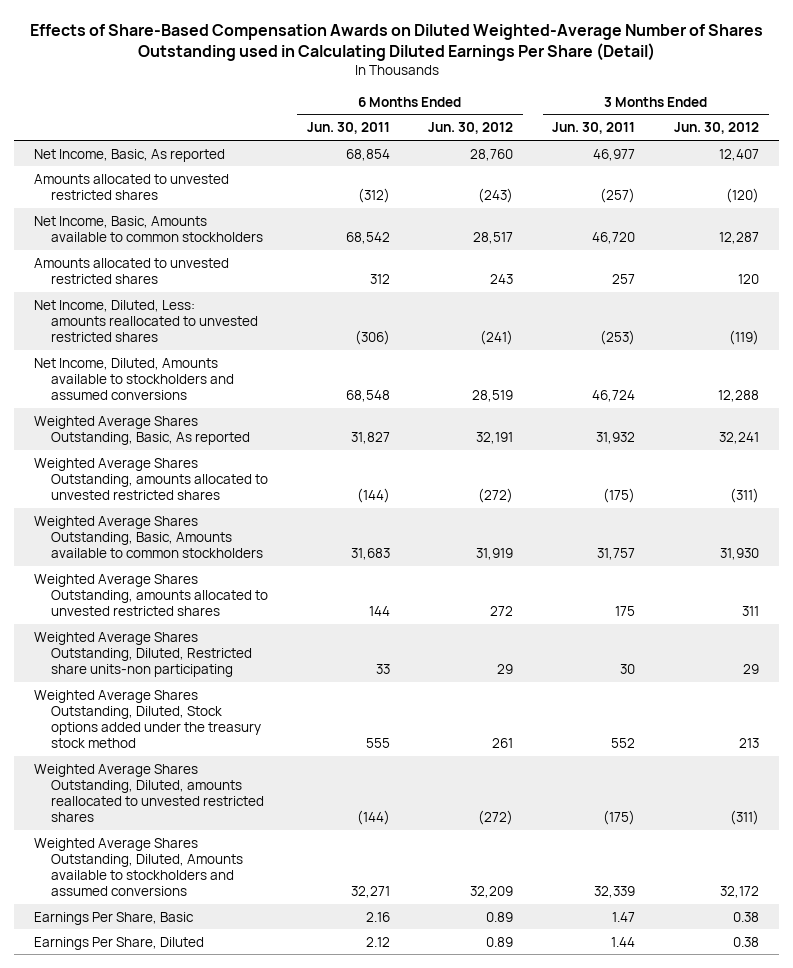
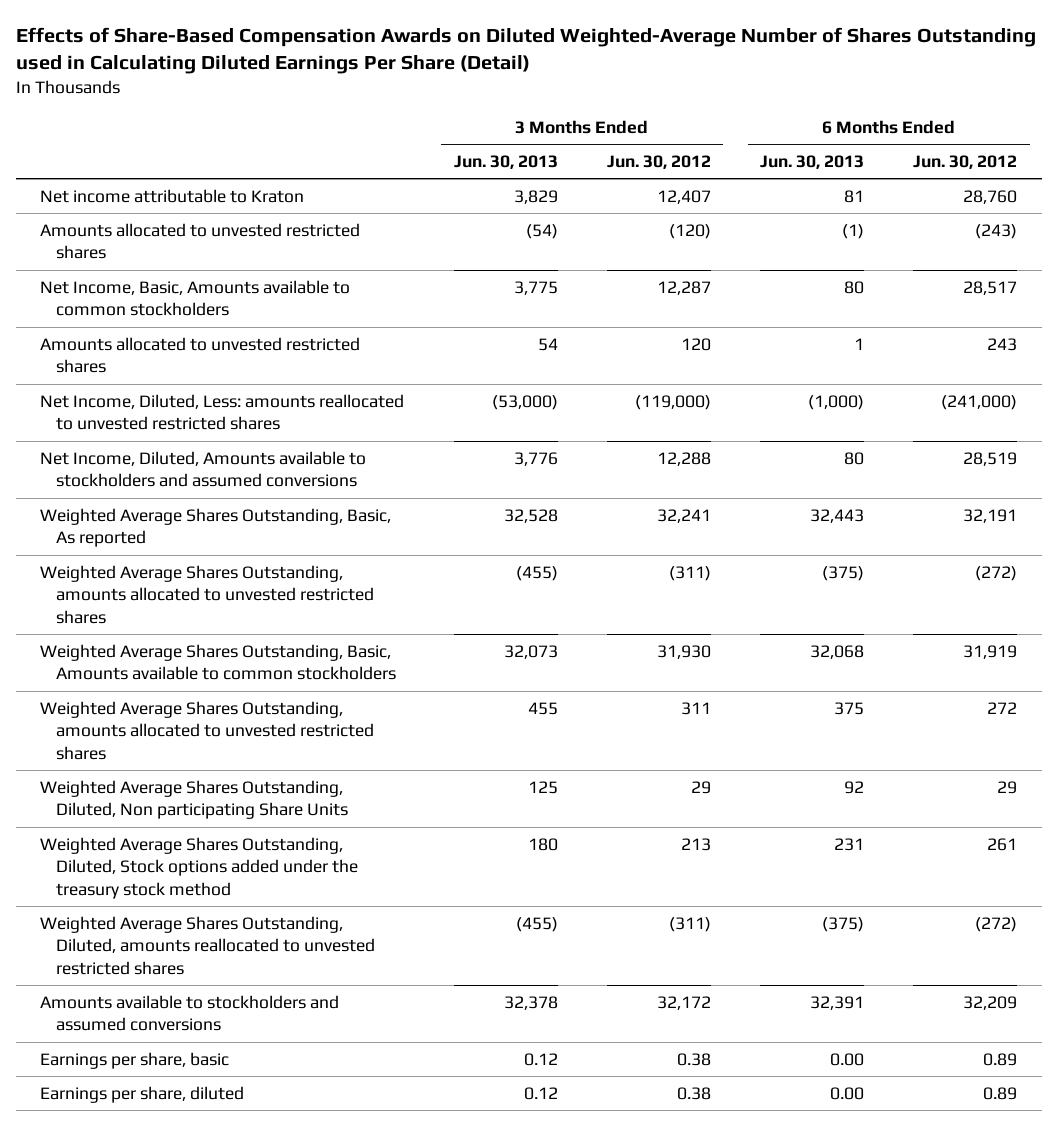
[306,122,390,135] Jun. 30, 2011 -> none
[552,122,636,135] Jun. 30, 2011 -> none
none -> [453,154,558,169] Jun. 30, 2013
none -> [760,154,865,169] Jun. 30, 2013
[33,148,225,162] Net Income, Basic, As reported -> [40,188,305,203] Net income attributable to Kraton
[480,330,514,346] (241) -> [941,394,1018,410] (241,000)
[729,330,760,346] (119) -> [634,394,711,410] (119,000)
[33,631,252,678] Weighted Average Shares Outstanding, Diluted, Restricted share units-non participating -> [40,779,349,820] Weighted Average Shares Outstanding, Diluted, Non participating Share Units
[33,837,243,897] Weighted Average Shares Outstanding, Diluted, Amounts available to stockholders and assumed conversions -> [40,994,340,1032] Amounts available to stockholders and assumed conversions
[33,911,194,925] Earnings Per Share, Basic -> [40,1051,230,1069] Earnings per share, basic
[33,936,204,950] Earnings Per Share, Diluted -> [40,1085,245,1103] Earnings per share, diluted

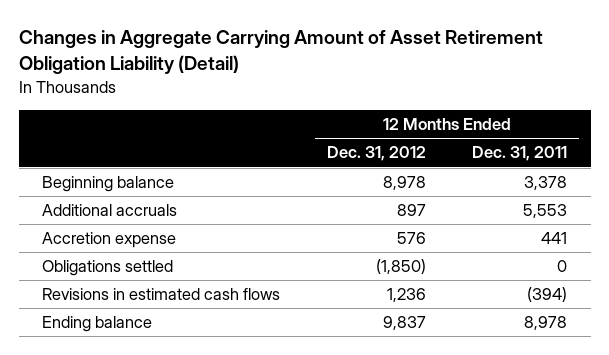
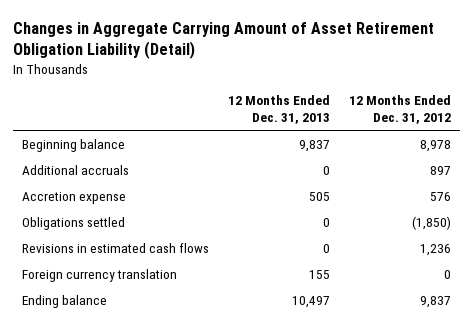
[472,146,568,162] Dec. 31, 2011 -> none
none -> [228,95,331,125] 12 Months Ended Dec. 31, 2013
none -> [22,268,178,282] Foreign currency translation

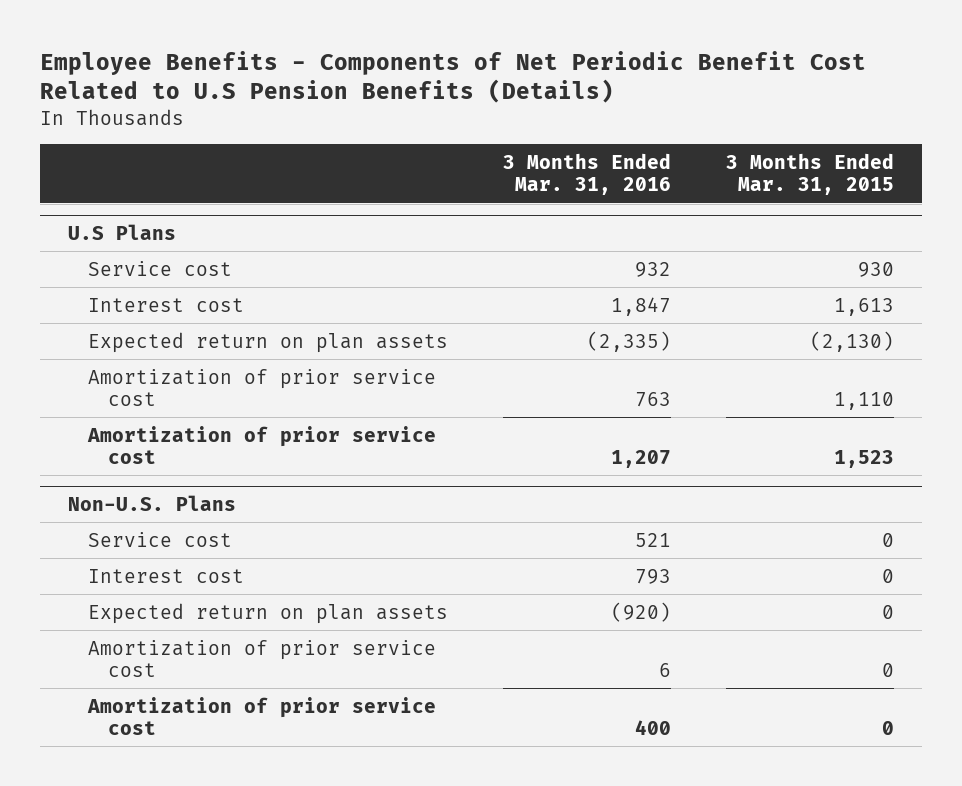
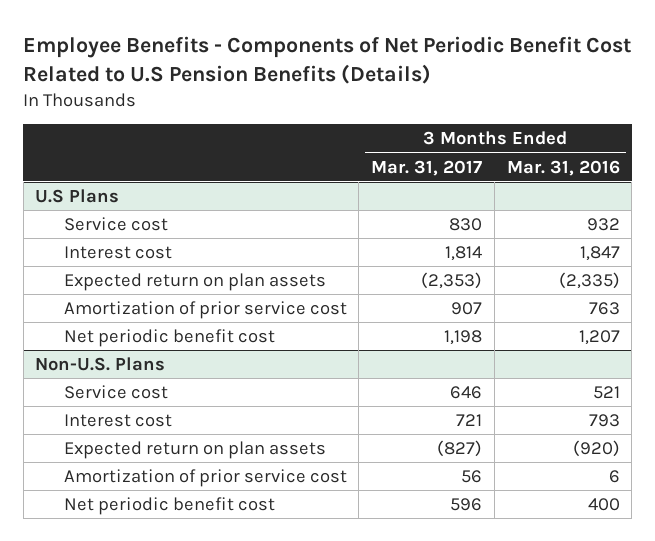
[726,152,895,196] 3 Months Ended Mar. 31, 2015 -> none
none -> [371,159,483,176] Mar. 31, 2017
[86,425,436,465] Amortization of prior service cost -> [63,328,275,347] Net periodic benefit cost
[86,696,436,736] Amortization of prior service cost -> [63,496,275,515] Net periodic benefit cost

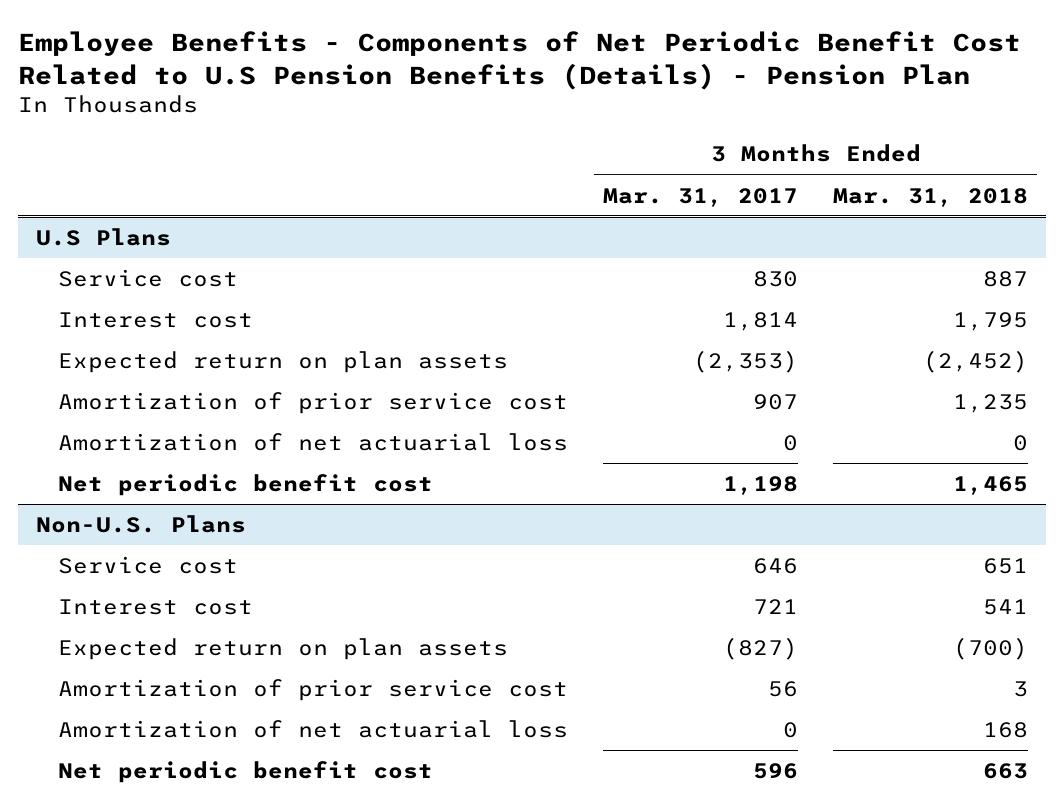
[23,36,632,84] Employee Benefits - Components of Net Periodic Benefit Cost Related to U.S Pension Benefits (Details) -> [18,30,1022,90] Employee Benefits - Components of Net Periodic Benefit Cost Related to U.S Pension Benefits (Details) - Pension Plan
[506,159,620,176] Mar. 31, 2016 -> none
none -> [833,187,1029,207] Mar. 31, 2018
none -> [57,433,568,452] Amortization of net actuarial loss
none -> [57,720,568,739] Amortization of net actuarial loss

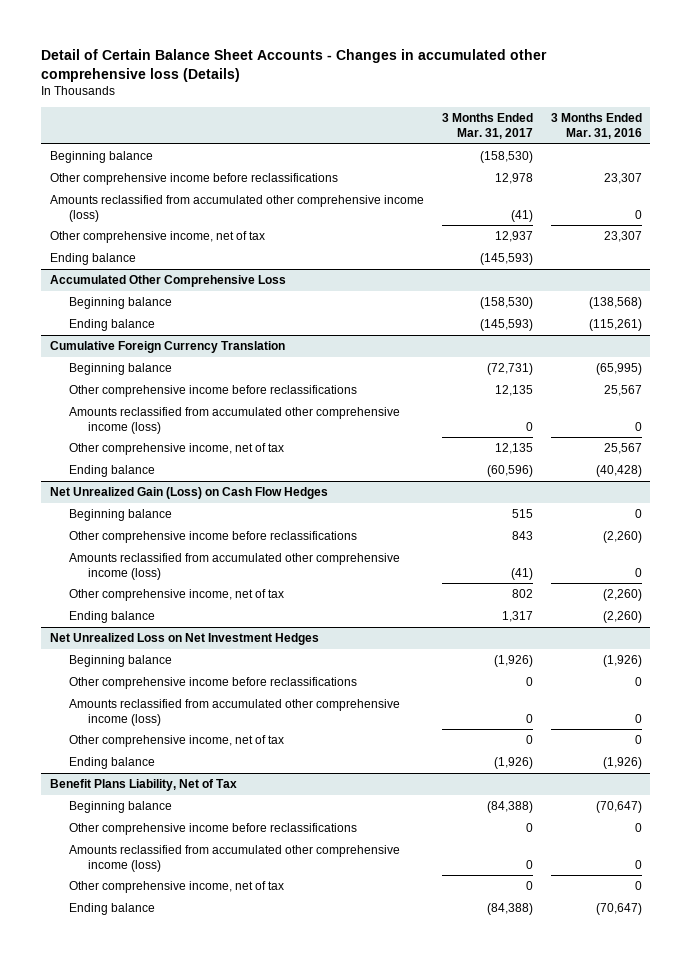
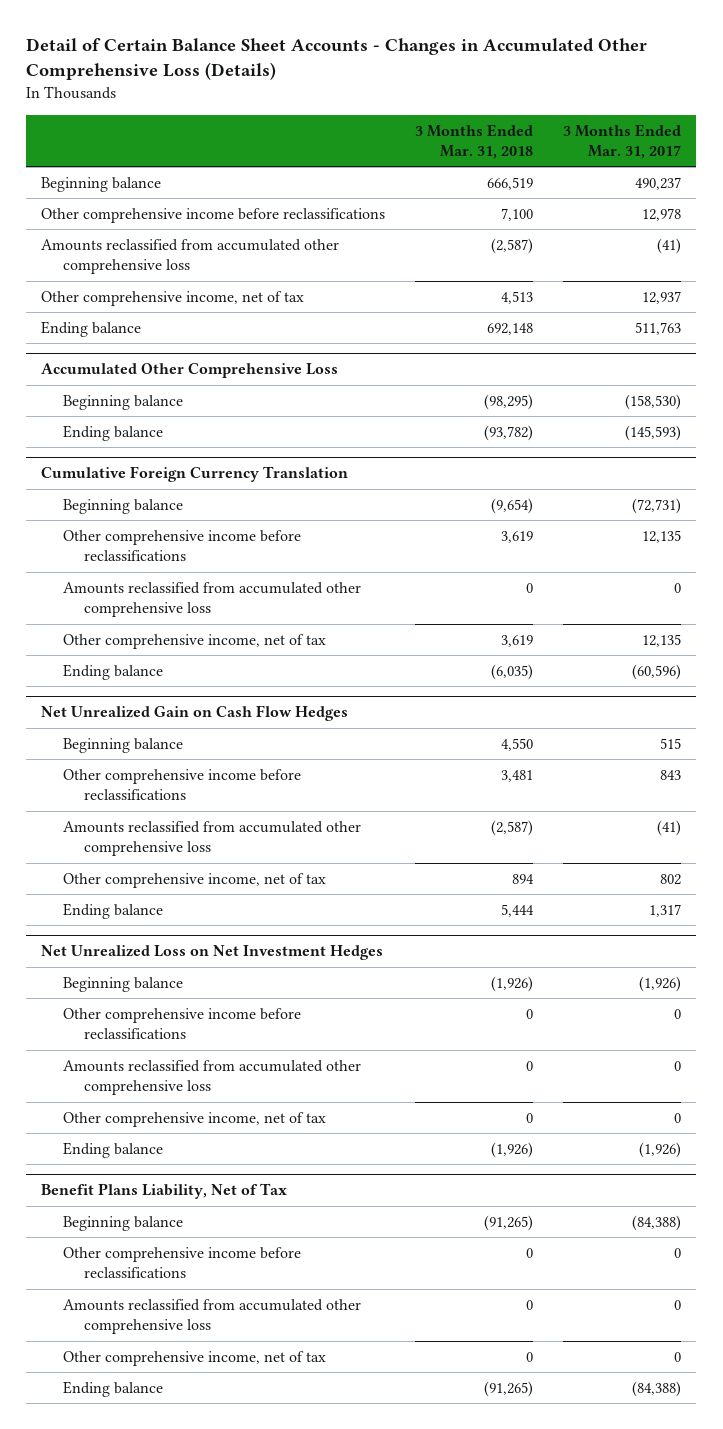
[41,49,548,82] Detail of Certain Balance Sheet Accounts - Changes in accumulated other comprehensive loss (Details) -> [26,38,648,81] Detail of Certain Balance Sheet Accounts - Changes in Accumulated Other Comprehensive Loss (Details)
[550,113,642,139] 3 Months Ended Mar. 31, 2016 -> none
none -> [415,123,534,159] 3 Months Ended Mar. 31, 2018
[479,151,533,164] (158,530) -> [635,177,682,191] 490,237
[50,195,425,222] Amounts reclassified from accumulated other comprehensive income (loss) -> [41,239,340,275] Amounts reclassified from accumulated other comprehensive loss
[479,253,533,266] (145,593) -> [635,322,682,336] 511,763
[69,407,401,434] Amounts reclassified from accumulated other comprehensive income (loss) -> [62,582,361,618] Amounts reclassified from accumulated other comprehensive loss
[50,487,329,500] Net Unrealized Gain (Loss) on Cash Flow Hedges -> [41,705,349,722] Net Unrealized Gain on Cash Flow Hedges
[69,553,401,580] Amounts reclassified from accumulated other comprehensive income (loss) -> [62,821,361,857] Amounts reclassified from accumulated other comprehensive loss
[69,699,401,726] Amounts reclassified from accumulated other comprehensive income (loss) -> [62,1060,361,1096] Amounts reclassified from accumulated other comprehensive loss
[69,845,401,872] Amounts reclassified from accumulated other comprehensive income (loss) -> [62,1299,361,1335] Amounts reclassified from accumulated other comprehensive loss

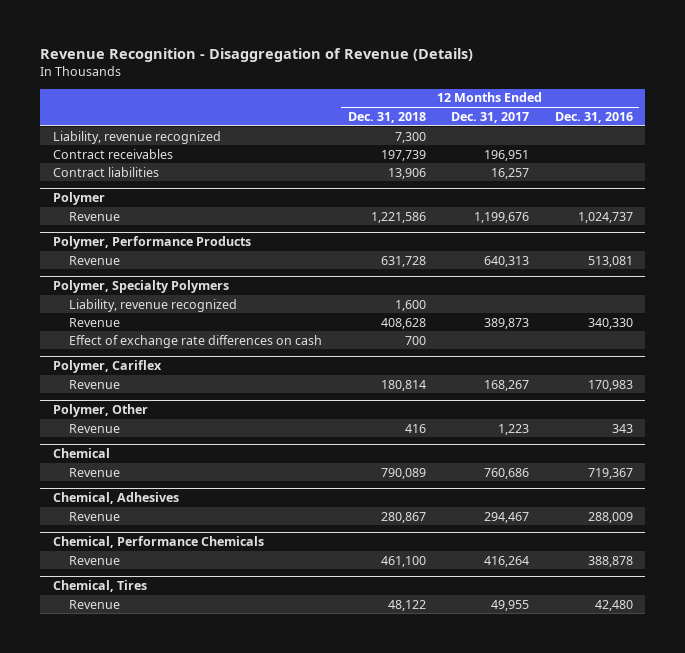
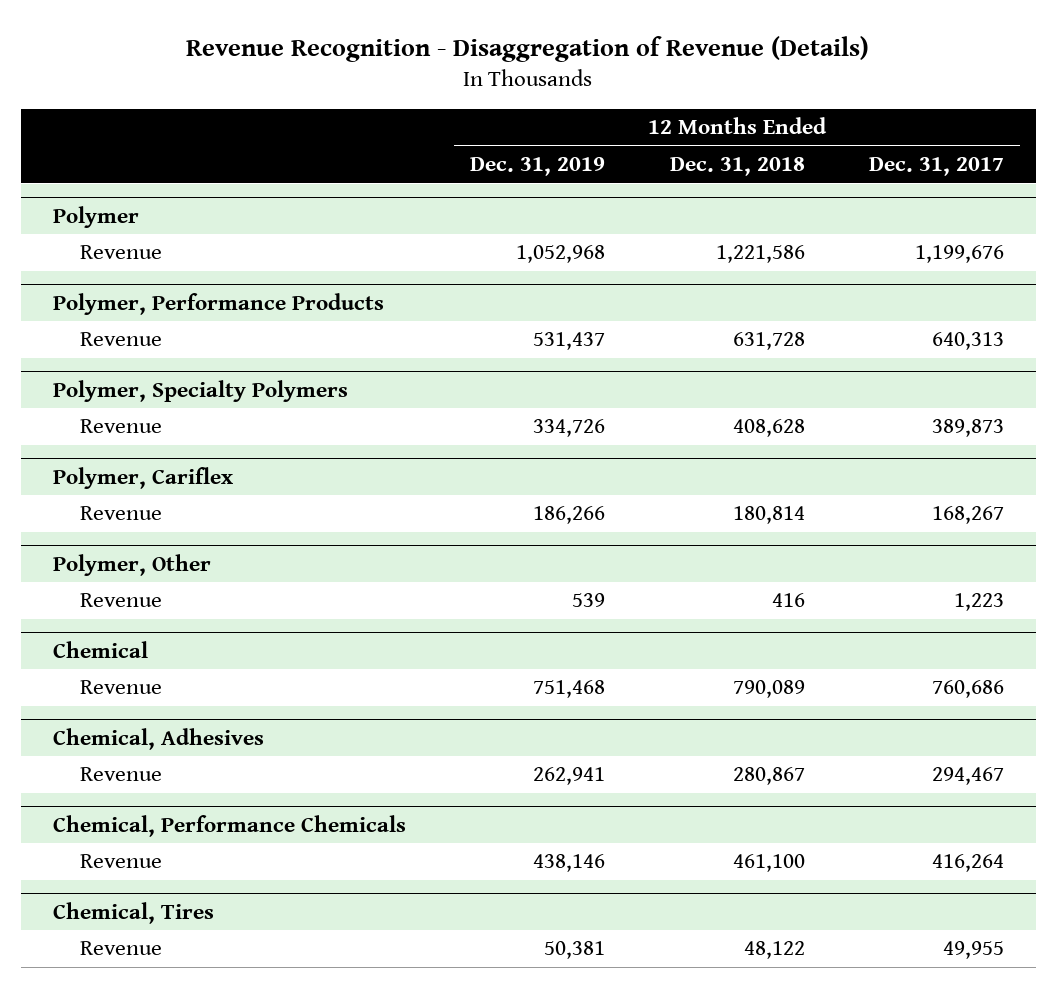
[554,111,633,123] Dec. 31, 2016 -> none
none -> [470,157,606,177] Dec. 31, 2019
[52,130,221,144] Liability, revenue recognized -> none
[52,148,173,159] Contract receivables -> none
[52,166,159,177] Contract liabilities -> none
[69,298,238,312] Liability, revenue recognized -> none
[69,334,323,348] Effect of exchange rate differences on cash -> none

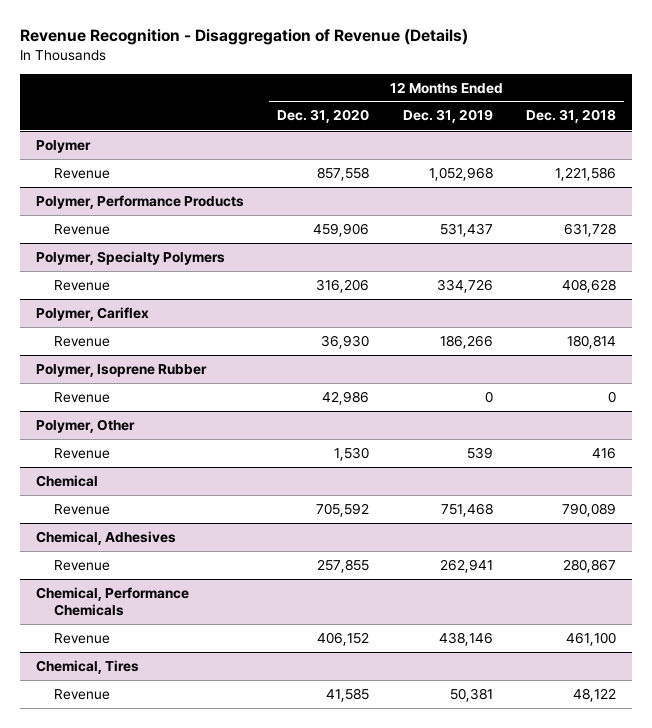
[868,157,1004,177] Dec. 31, 2017 -> none
none -> [277,109,370,124] Dec. 31, 2020
none -> [36,363,208,377] Polymer, Isoprene Rubber
none -> [54,391,111,403] Revenue

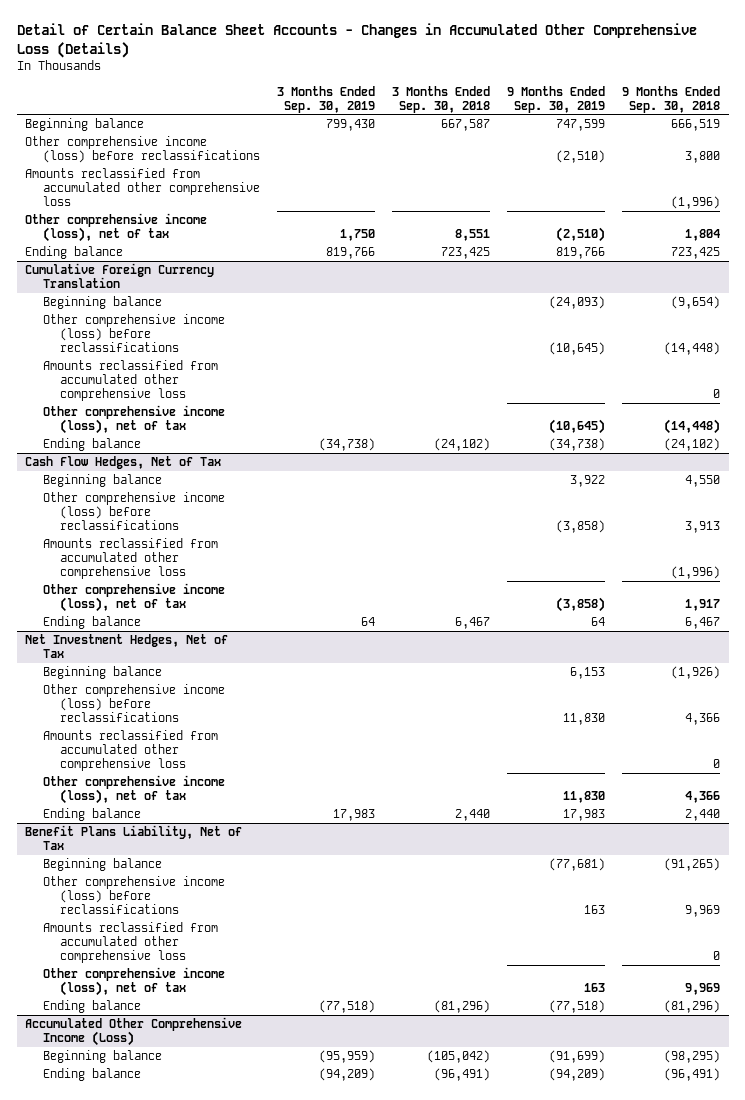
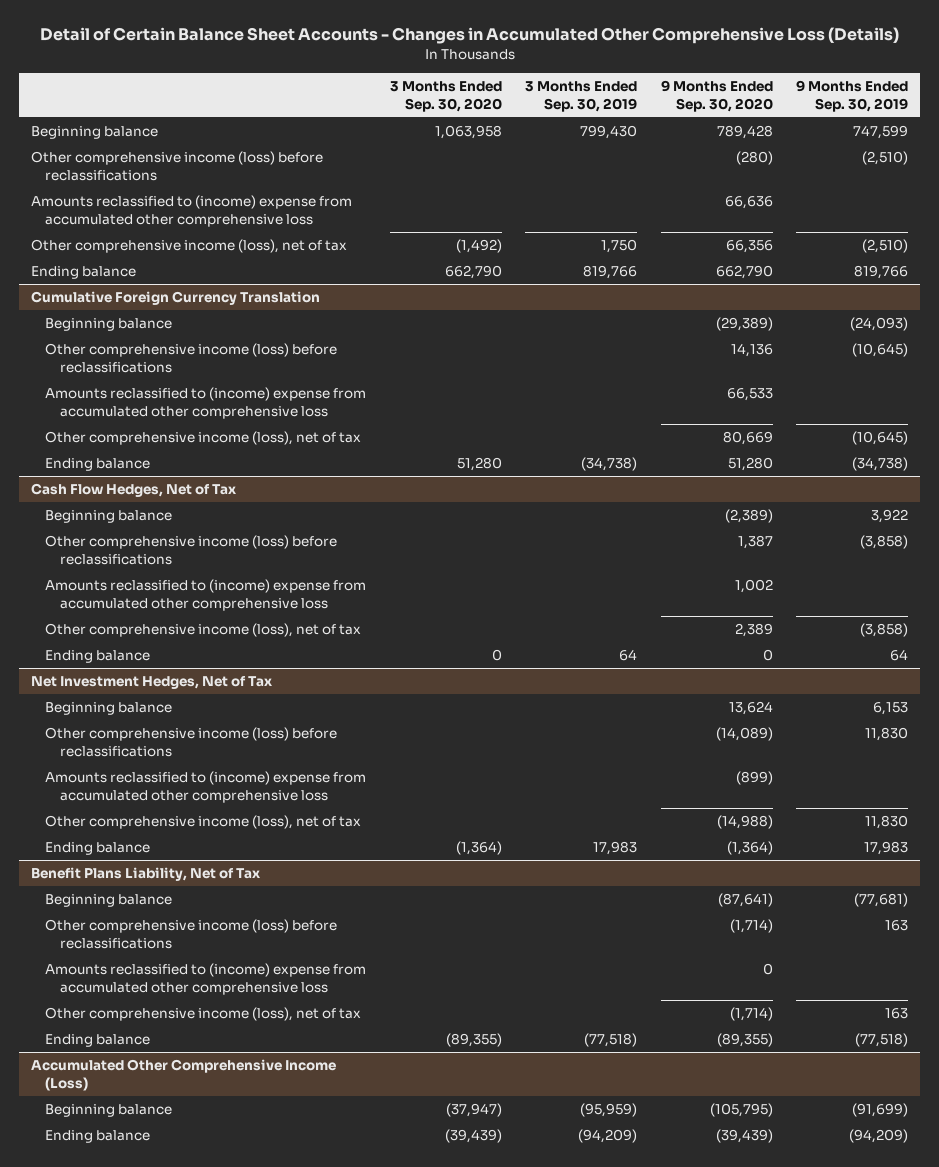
[391,85,490,113] 3 Months Ended Sep. 30, 2018 -> none
[622,85,721,113] 9 Months Ended Sep. 30, 2018 -> none
none -> [389,80,502,112] 3 Months Ended Sep. 30, 2020
none -> [660,79,773,112] 9 Months Ended Sep. 30, 2020
[25,168,260,207] Amounts reclassified from accumulated other comprehensive loss -> [30,195,352,227] Amounts reclassified to (income) expense from accumulated other comprehensive loss
[42,360,218,402] Amounts reclassified from accumulated other comprehensive loss -> [45,387,367,419] Amounts reclassified to (income) expense from accumulated other comprehensive loss
[42,538,218,580] Amounts reclassified from accumulated other comprehensive loss -> [45,579,367,611] Amounts reclassified to (income) expense from accumulated other comprehensive loss
[42,730,218,772] Amounts reclassified from accumulated other comprehensive loss -> [45,771,367,803] Amounts reclassified to (income) expense from accumulated other comprehensive loss
[42,922,218,964] Amounts reclassified from accumulated other comprehensive loss -> [45,963,367,995] Amounts reclassified to (income) expense from accumulated other comprehensive loss

